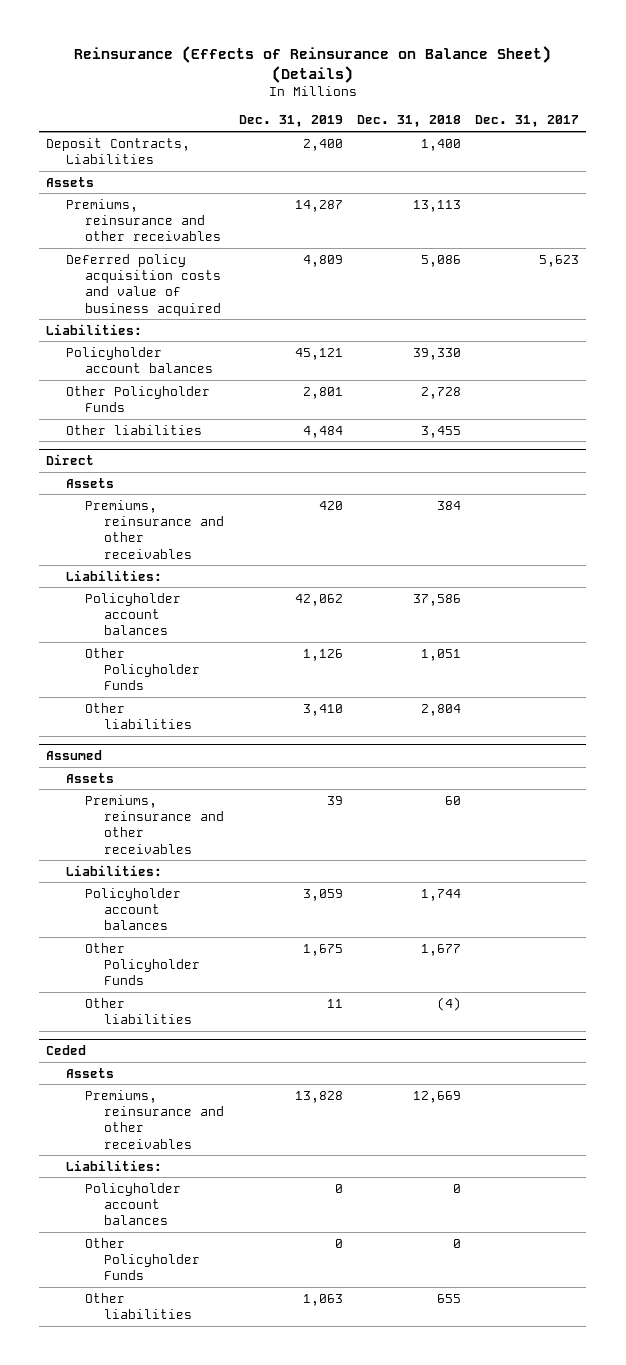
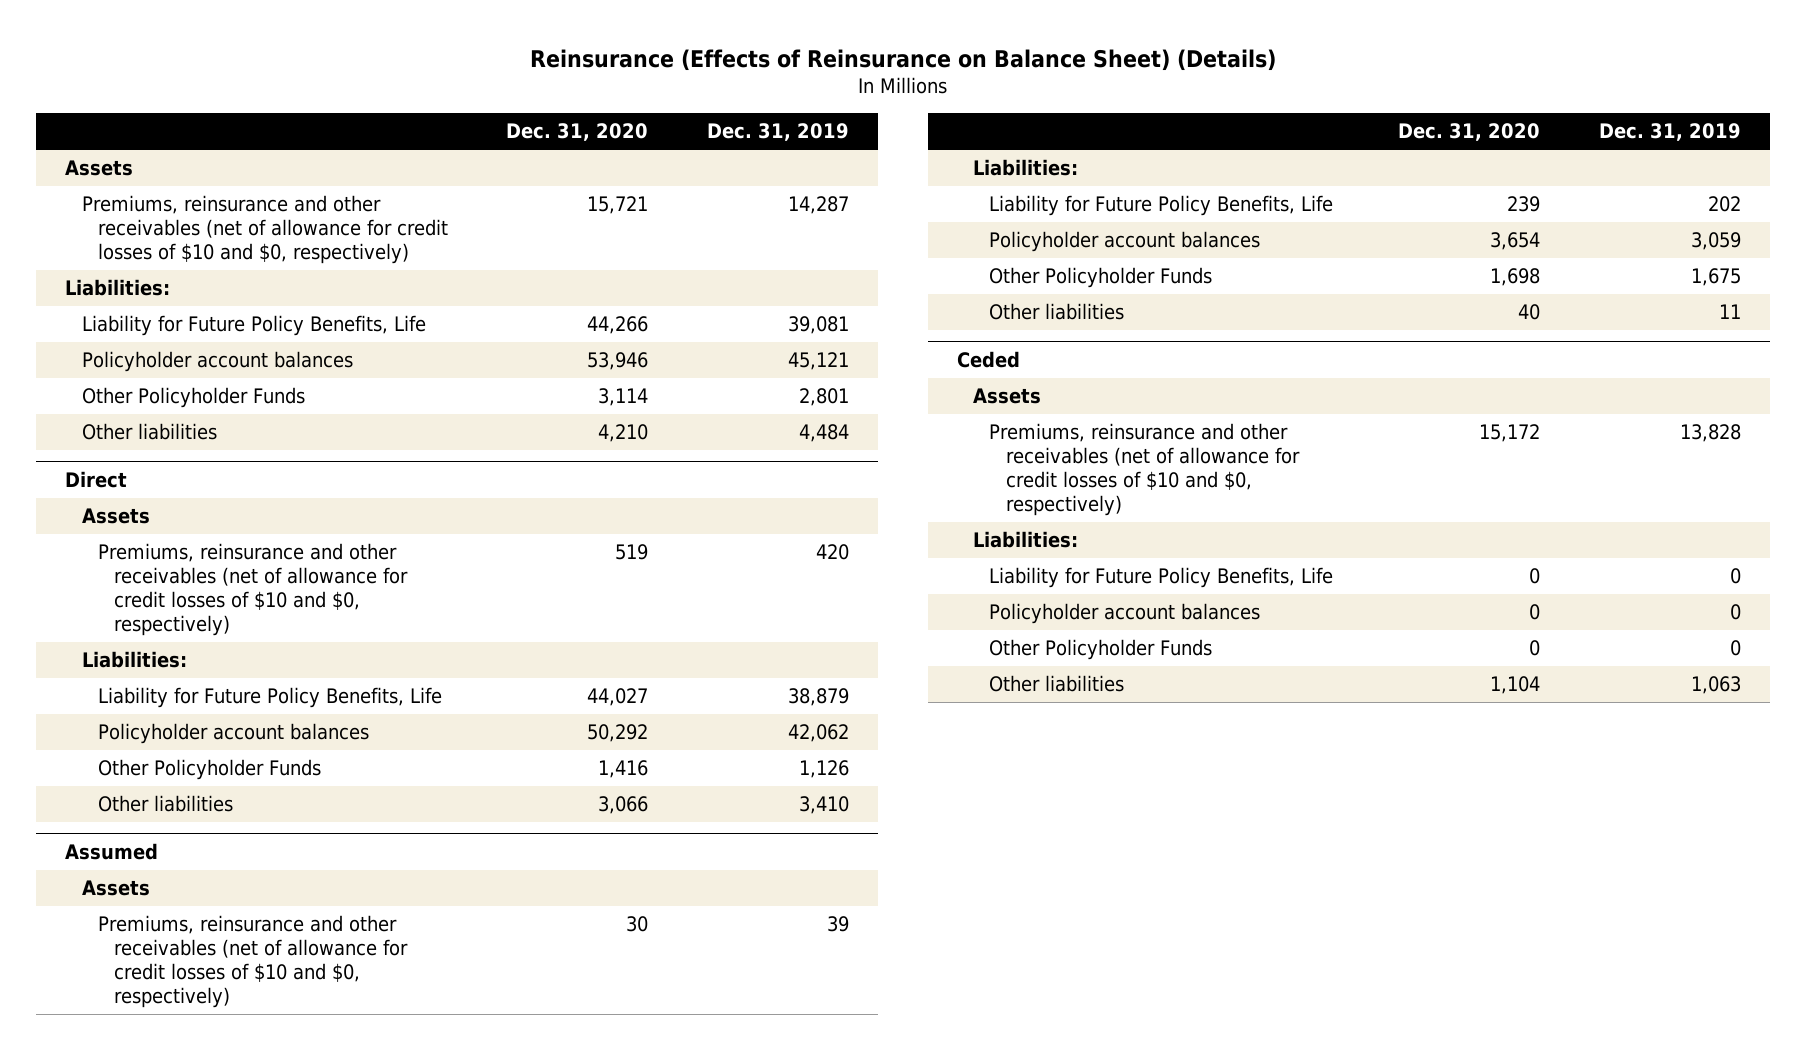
[356,115,461,128] Dec. 31, 2018 -> none
[475,115,580,128] Dec. 31, 2017 -> none
none -> [506,123,649,142] Dec. 31, 2020
[46,137,191,165] Deposit Contracts, Liabilities -> none
[65,253,221,316] Deferred policy acquisition costs and value of business acquired -> none
[65,198,221,242] Premiums, reinsurance and other receivables -> [81,195,448,265] Premiums, reinsurance and other receivables (net of allowance for credit losses of $10 and $0, respectively)
none -> [81,315,426,337] Liability for Future Policy Benefits, Life
[84,499,225,559] Premiums, reinsurance and other receivables -> [97,543,408,636] Premiums, reinsurance and other receivables (net of allowance for credit losses of $10 and $0, respectively)
none -> [97,687,442,709] Liability for Future Policy Benefits, Life
[84,794,225,854] Premiums, reinsurance and other receivables -> [97,915,408,1008] Premiums, reinsurance and other receivables (net of allowance for credit losses of $10 and $0, respectively)
none -> [989,195,1334,217] Liability for Future Policy Benefits, Life
[84,1089,225,1149] Premiums, reinsurance and other receivables -> [989,423,1300,516] Premiums, reinsurance and other receivables (net of allowance for credit losses of $10 and $0, respectively)
none -> [989,567,1334,589] Liability for Future Policy Benefits, Life

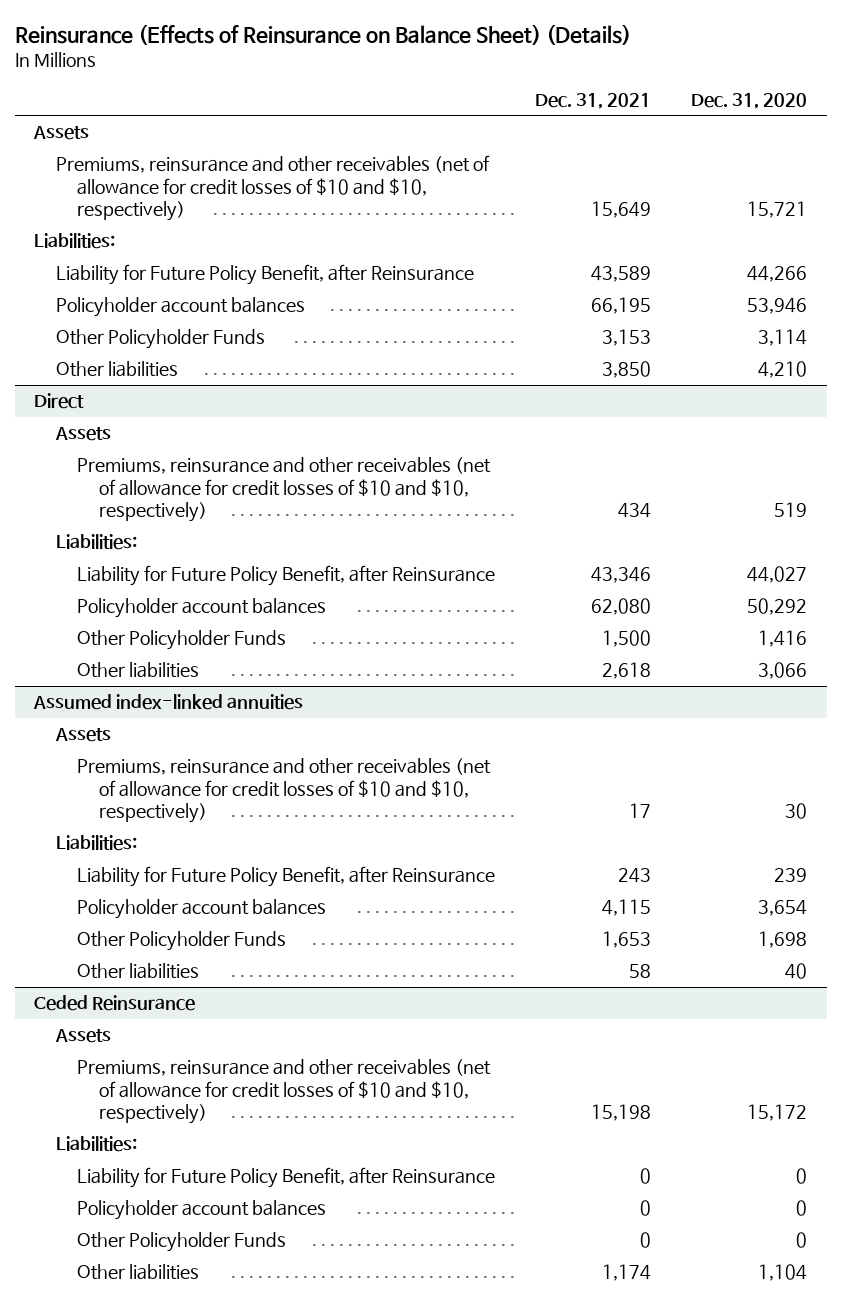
[707,123,850,142] Dec. 31, 2019 -> none
none -> [535,92,652,109] Dec. 31, 2021
[81,195,448,265] Premiums, reinsurance and other receivables (net of allowance for credit losses of $10 and $0, respectively) -> [55,155,490,222] Premiums, reinsurance and other receivables (net of allowance for credit losses of $10 and $10, respectively)
[81,315,426,337] Liability for Future Policy Benefits, Life -> [55,264,474,286] Liability for Future Policy Benefit, after Reinsurance
[97,543,408,636] Premiums, reinsurance and other receivables (net of allowance for credit losses of $10 and $0, respectively) -> [77,457,492,523] Premiums, reinsurance and other receivables (net of allowance for credit losses of $10 and $10, respectively)
[97,687,442,709] Liability for Future Policy Benefits, Life -> [77,565,496,587] Liability for Future Policy Benefit, after Reinsurance
[65,843,159,861] Assumed -> [33,694,304,711] Assumed index-linked annuities
[97,915,408,1008] Premiums, reinsurance and other receivables (net of allowance for credit losses of $10 and $0, respectively) -> [77,758,492,824] Premiums, reinsurance and other receivables (net of allowance for credit losses of $10 and $10, respectively)
[989,195,1334,217] Liability for Future Policy Benefits, Life -> [77,866,496,888] Liability for Future Policy Benefit, after Reinsurance
[957,351,1021,369] Ceded -> [34,995,196,1012] Ceded Reinsurance
[989,423,1300,516] Premiums, reinsurance and other receivables (net of allowance for credit losses of $10 and $0, respectively) -> [77,1059,492,1125] Premiums, reinsurance and other receivables (net of allowance for credit losses of $10 and $10, respectively)
[989,567,1334,589] Liability for Future Policy Benefits, Life -> [77,1167,496,1189] Liability for Future Policy Benefit, after Reinsurance

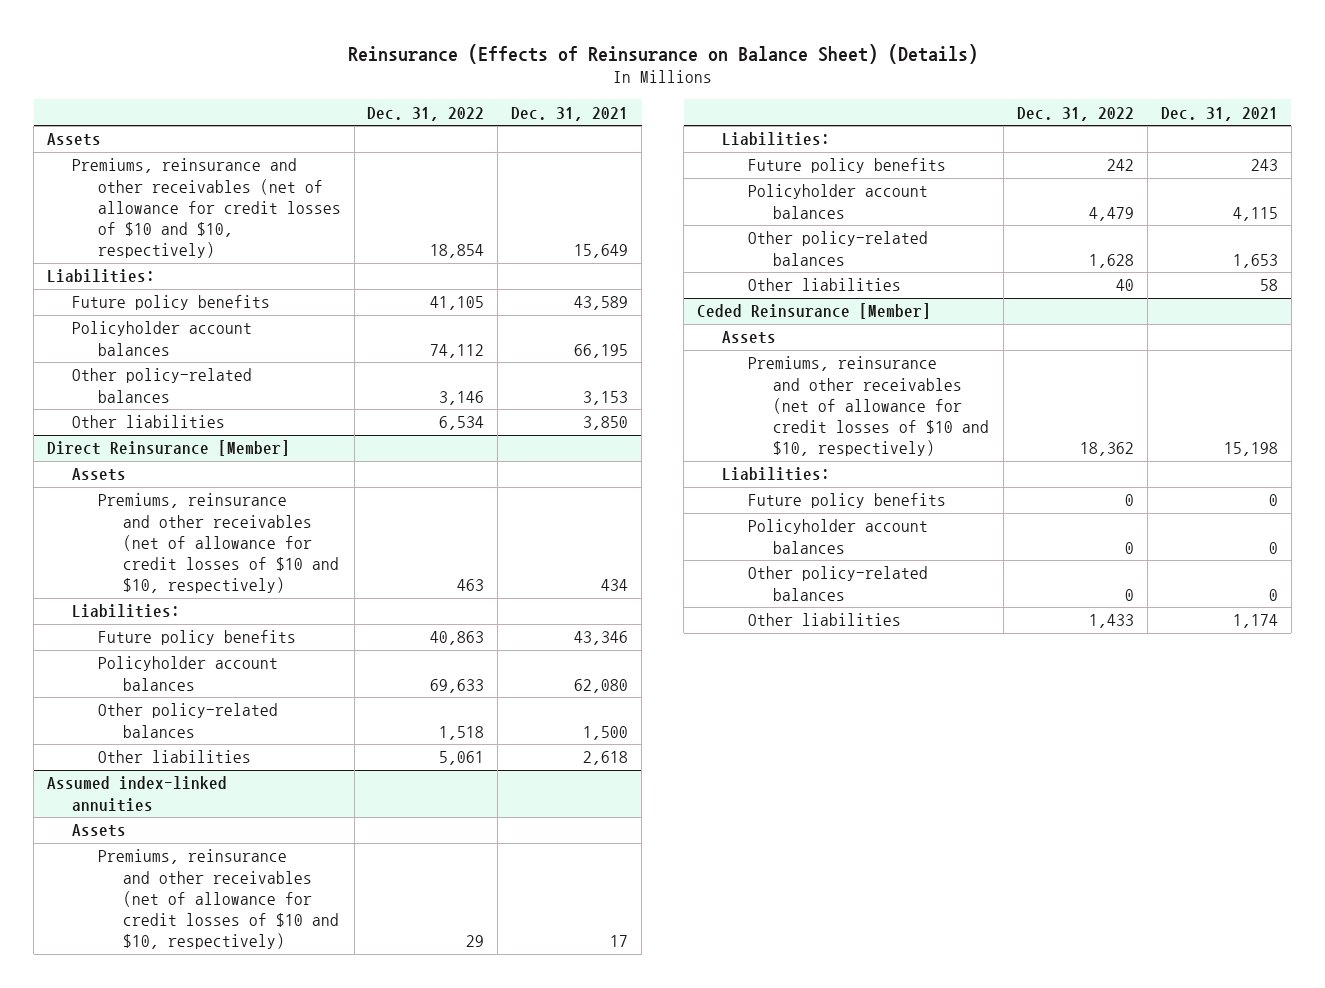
[690,92,807,109] Dec. 31, 2020 -> none
none -> [367,106,485,121] Dec. 31, 2022
[55,264,474,286] Liability for Future Policy Benefit, after Reinsurance -> [72,295,271,311] Future policy benefits
[55,329,265,350] Other Policyholder Funds -> [72,368,253,403] Other policy-related balances
[34,393,85,410] Direct -> [47,440,291,457] Direct Reinsurance [Member]
[77,565,496,587] Liability for Future Policy Benefit, after Reinsurance -> [97,630,296,646] Future policy benefits
[77,630,287,651] Other Policyholder Funds -> [97,703,278,738] Other policy-related balances
[77,866,496,888] Liability for Future Policy Benefit, after Reinsurance -> [747,158,946,174] Future policy benefits
[77,931,287,952] Other Policyholder Funds -> [747,231,928,266] Other policy-related balances
[34,995,196,1012] Ceded Reinsurance -> [696,303,931,320] Ceded Reinsurance [Member]
[77,1167,496,1189] Liability for Future Policy Benefit, after Reinsurance -> [747,493,946,509] Future policy benefits
[77,1232,287,1253] Other Policyholder Funds -> [747,566,928,601] Other policy-related balances

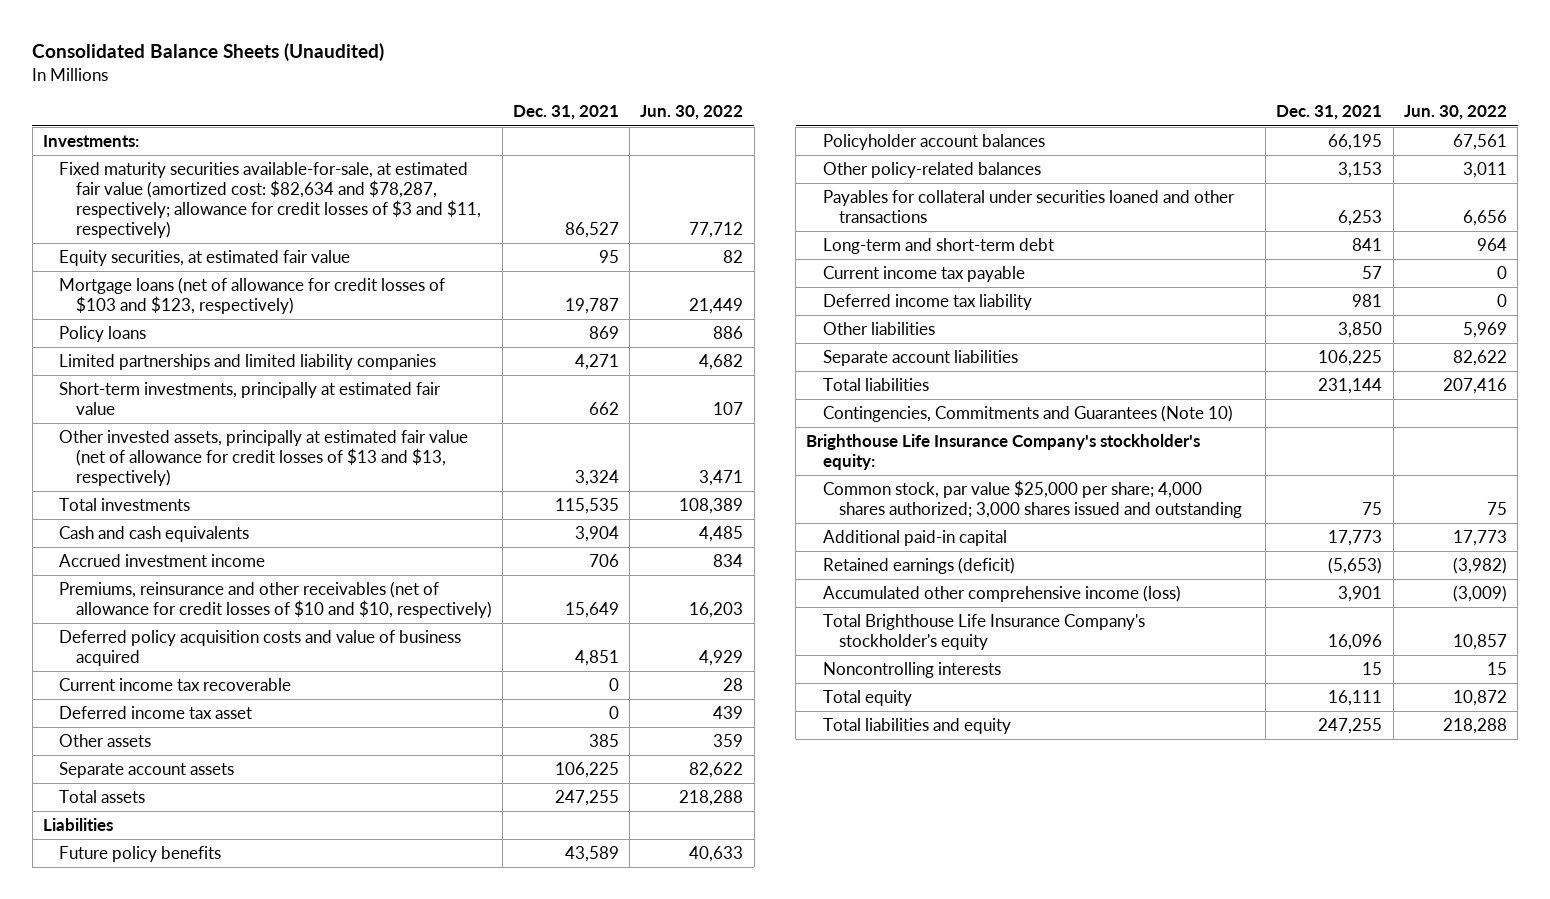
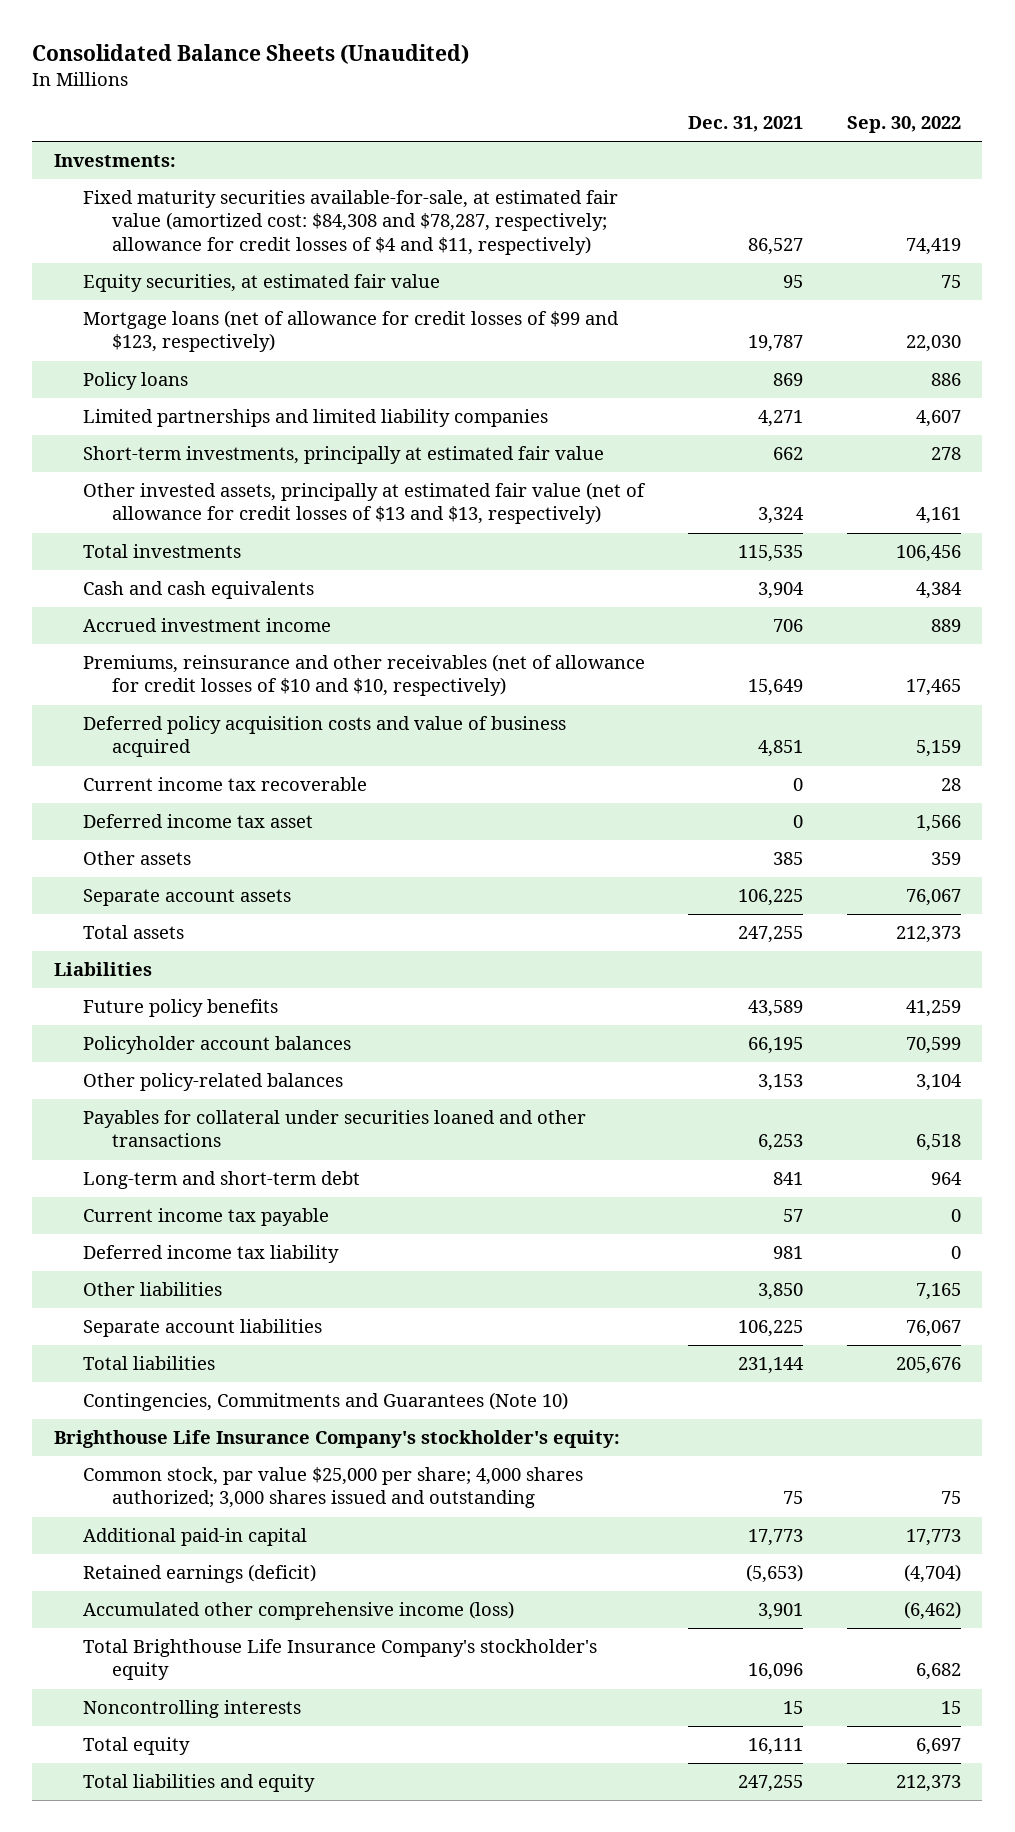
[640,105,744,121] Jun. 30, 2022 -> none
none -> [846,116,961,134] Sep. 30, 2022
[59,162,481,239] Fixed maturity securities available-for-sale, at estimated fair value (amortized cost: $82,634 and $78,287, respectively; allowance for credit losses of $3 and $11, respectively) -> [83,190,619,255] Fixed maturity securities available-for-sale, at estimated fair value (amortized cost: $84,308 and $78,287, respectively; allowance for credit losses of $4 and $11, respectively)
[59,277,446,315] Mortgage loans (net of allowance for credit losses of $103 and $123, respectively) -> [83,310,620,353] Mortgage loans (net of allowance for credit losses of $99 and $123, respectively)

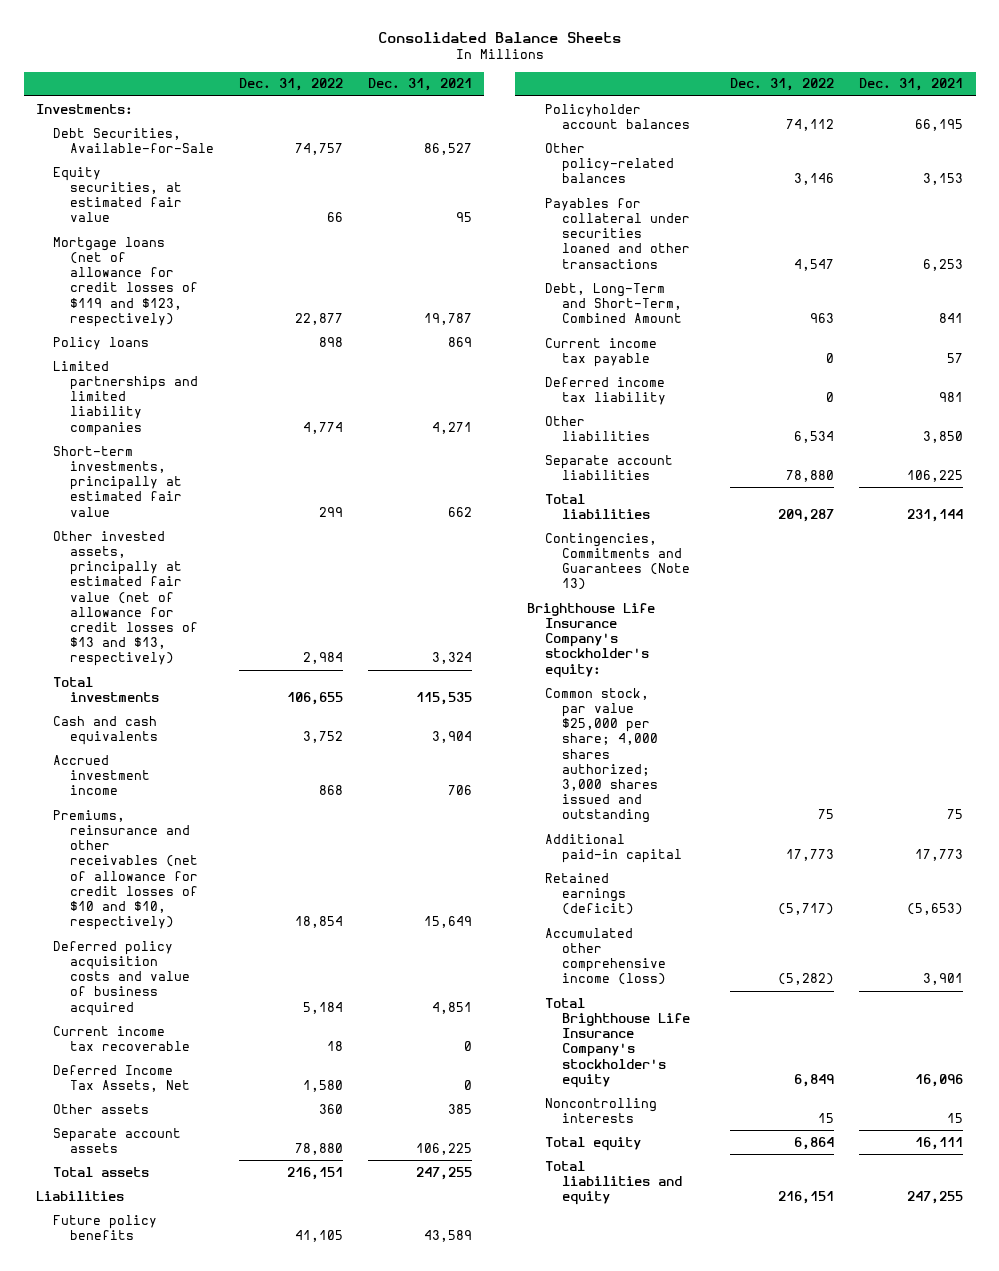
[32,43,470,64] Consolidated Balance Sheets (Unaudited) -> [377,31,621,43] Consolidated Balance Sheets
[846,116,961,134] Sep. 30, 2022 -> none
none -> [239,78,344,92] Dec. 31, 2022
[83,190,619,255] Fixed maturity securities available-for-sale, at estimated fair value (amortized cost: $84,308 and $78,287, respectively; allowance for credit losses of $4 and $11, respectively) -> [53,127,215,153] Debt Securities, Available-for-Sale
[83,310,620,353] Mortgage loans (net of allowance for credit losses of $99 and $123, respectively) -> [53,236,199,327] Mortgage loans (net of allowance for credit losses of $119 and $123, respectively)
[83,814,314,829] Deferred income tax asset -> [53,1064,191,1092] Deferred Income Tax Assets, Net
[83,1171,361,1190] Long-term and short-term debt -> [544,282,682,324] Debt, Long-Term and Short-Term, Combined Amount
[83,1392,569,1412] Contingencies, Commitments and Guarantees (Note 10) -> [544,532,690,591] Contingencies, Commitments and Guarantees (Note 13)

